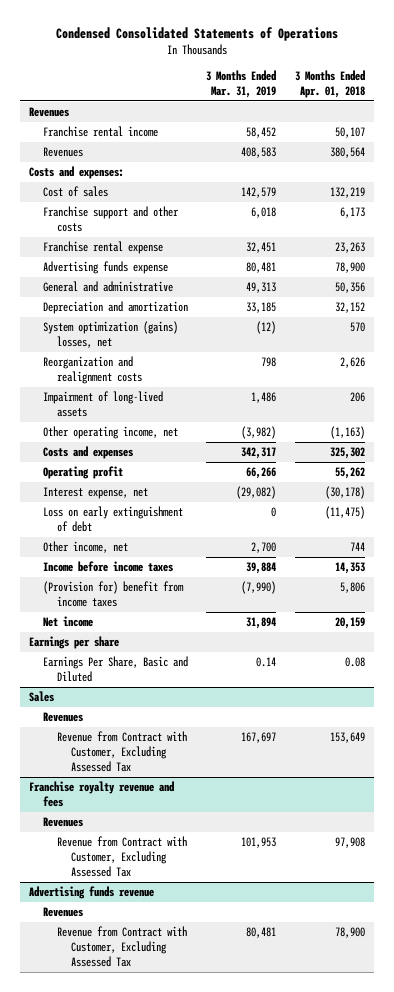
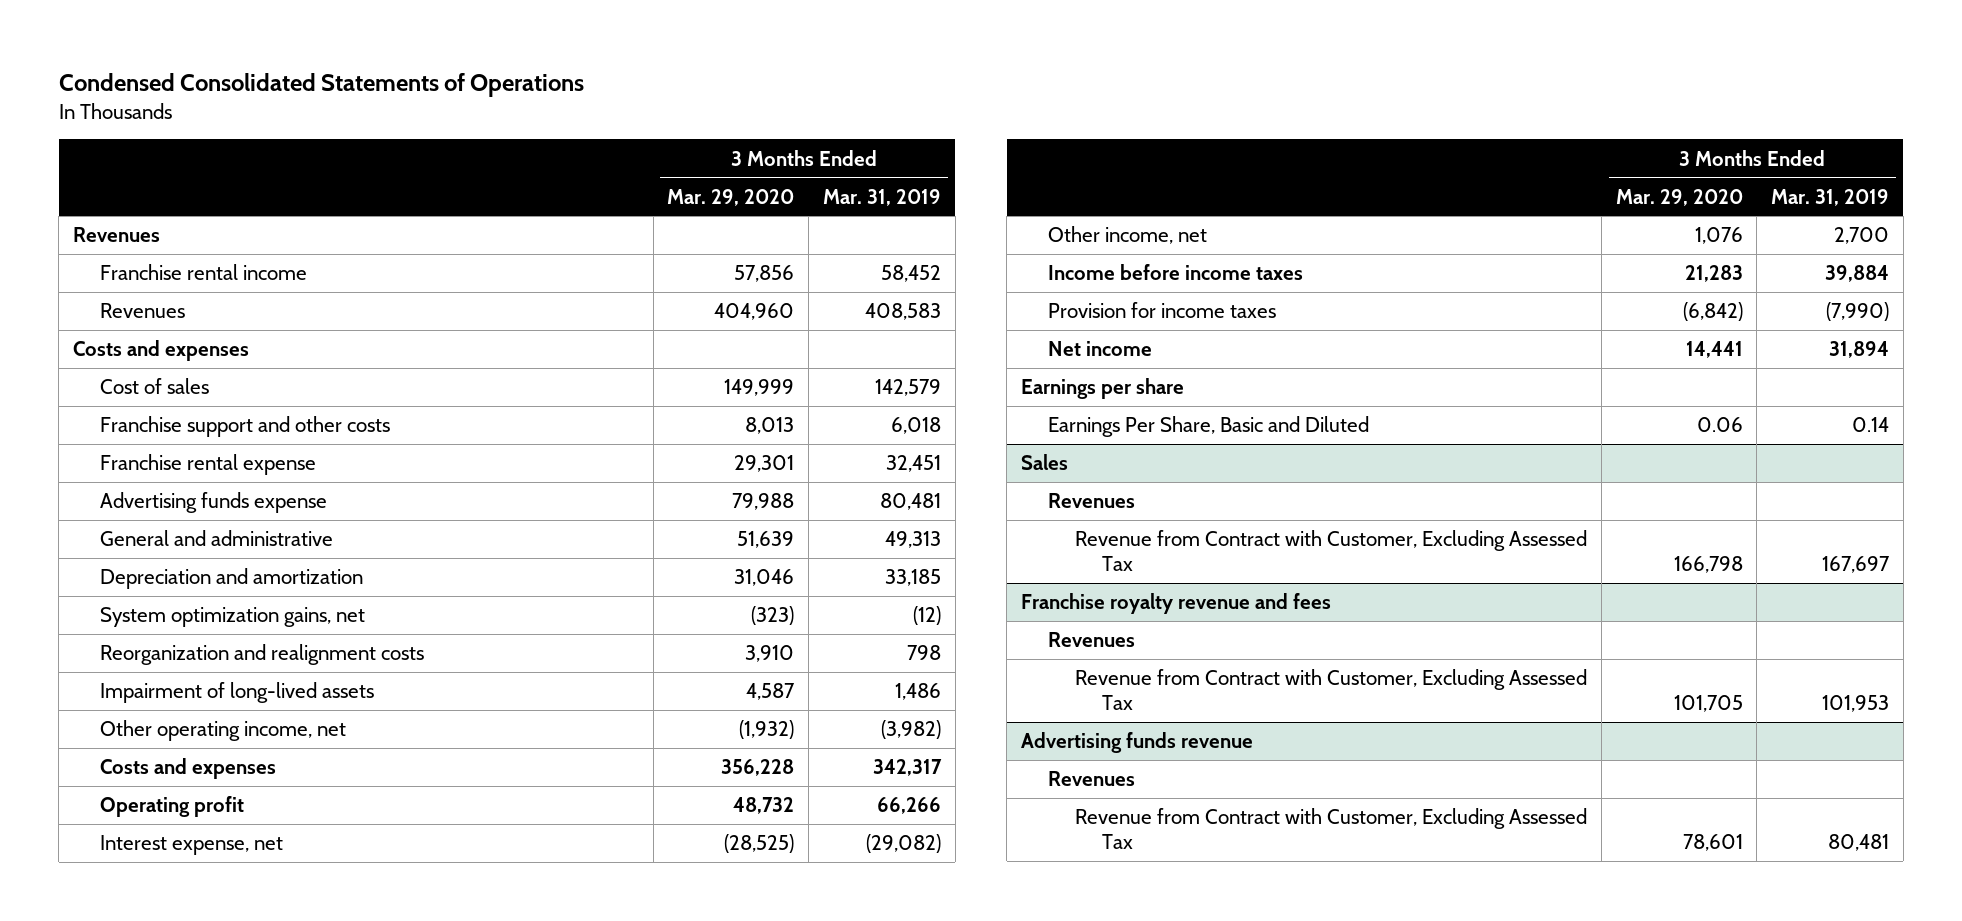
[294,69,365,98] 3 Months Ended Apr. 01, 2018 -> none
none -> [667,188,795,206] Mar. 29, 2020
[29,166,125,180] Costs and expenses: -> [72,340,249,362] Costs and expenses
[43,321,179,348] System optimization (gains) losses, net -> [99,607,365,628] System optimization gains, net
[43,506,184,532] Loss on early extinguishment of debt -> none
[43,581,185,607] (Provision for) benefit from income taxes -> [1048,302,1277,319] Provision for income taxes

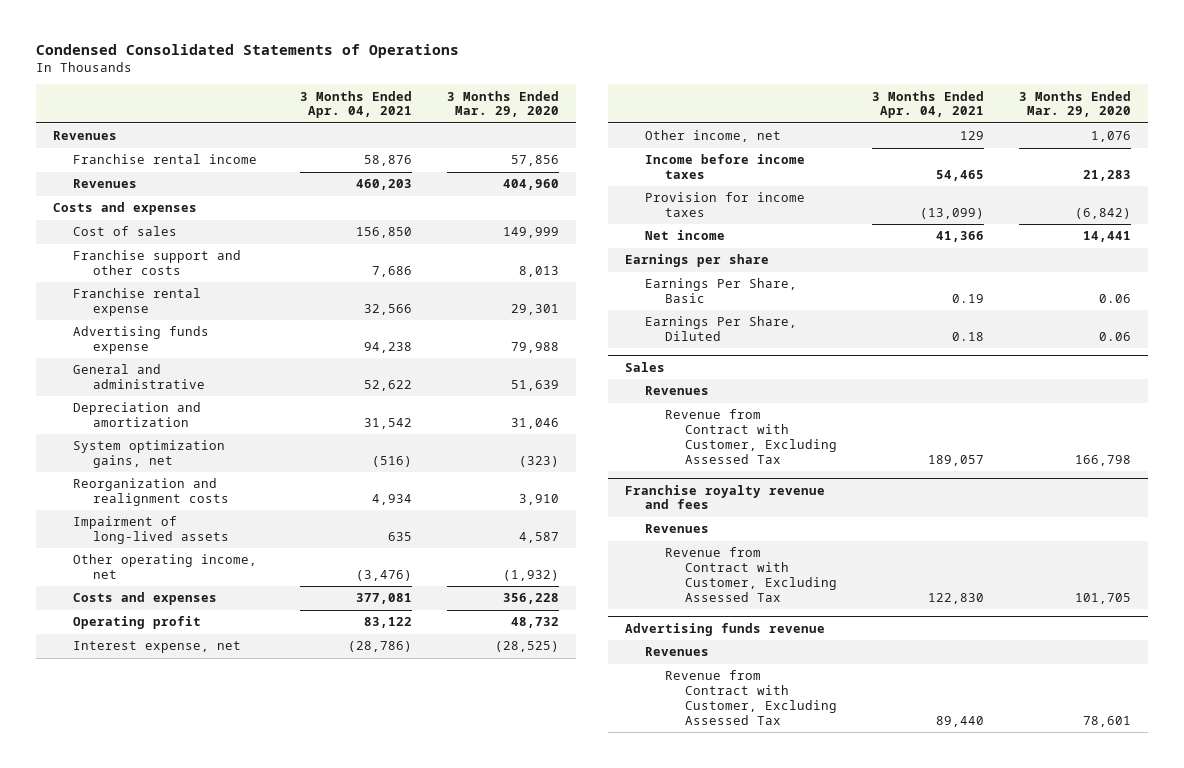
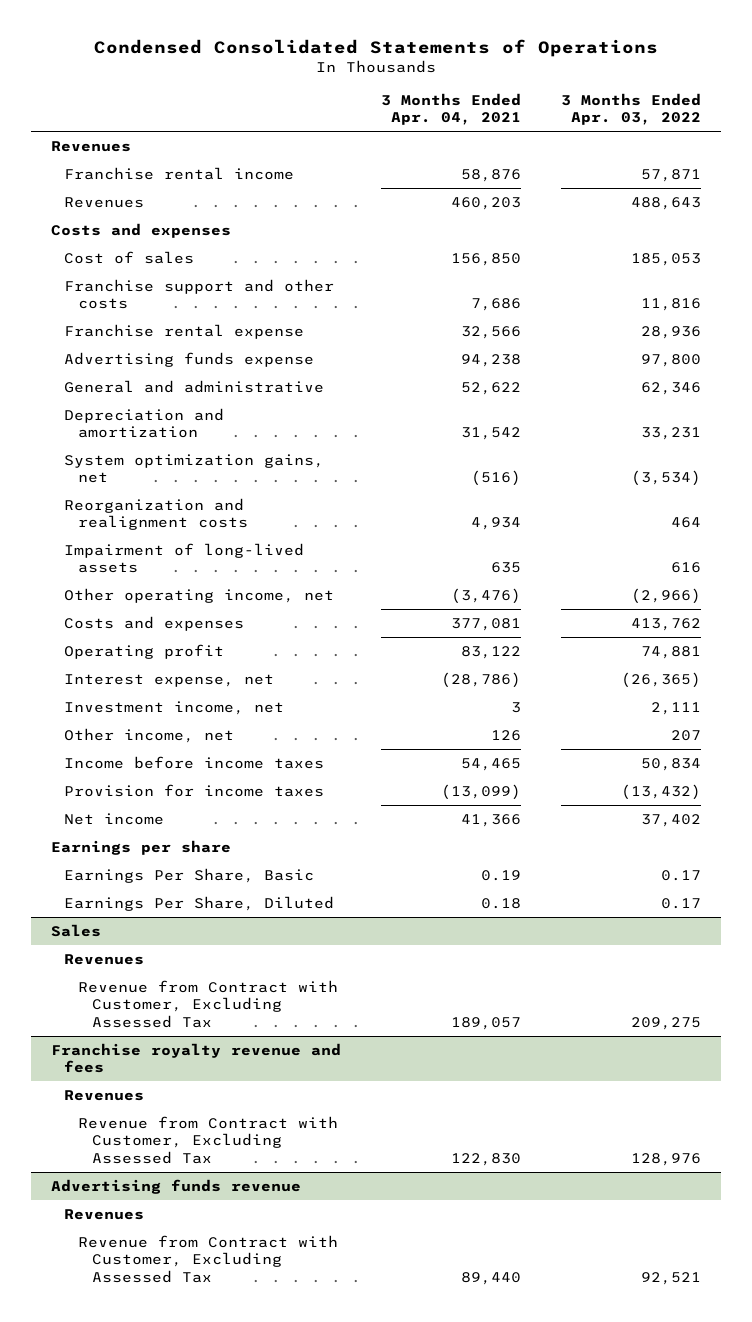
[446,90,559,118] 3 Months Ended Mar. 29, 2020 -> none
none -> [561,92,702,126] 3 Months Ended Apr. 03, 2022
none -> [64,701,285,716] Investment income, net
[959,131,984,141] 129 -> [491,730,522,742] 126

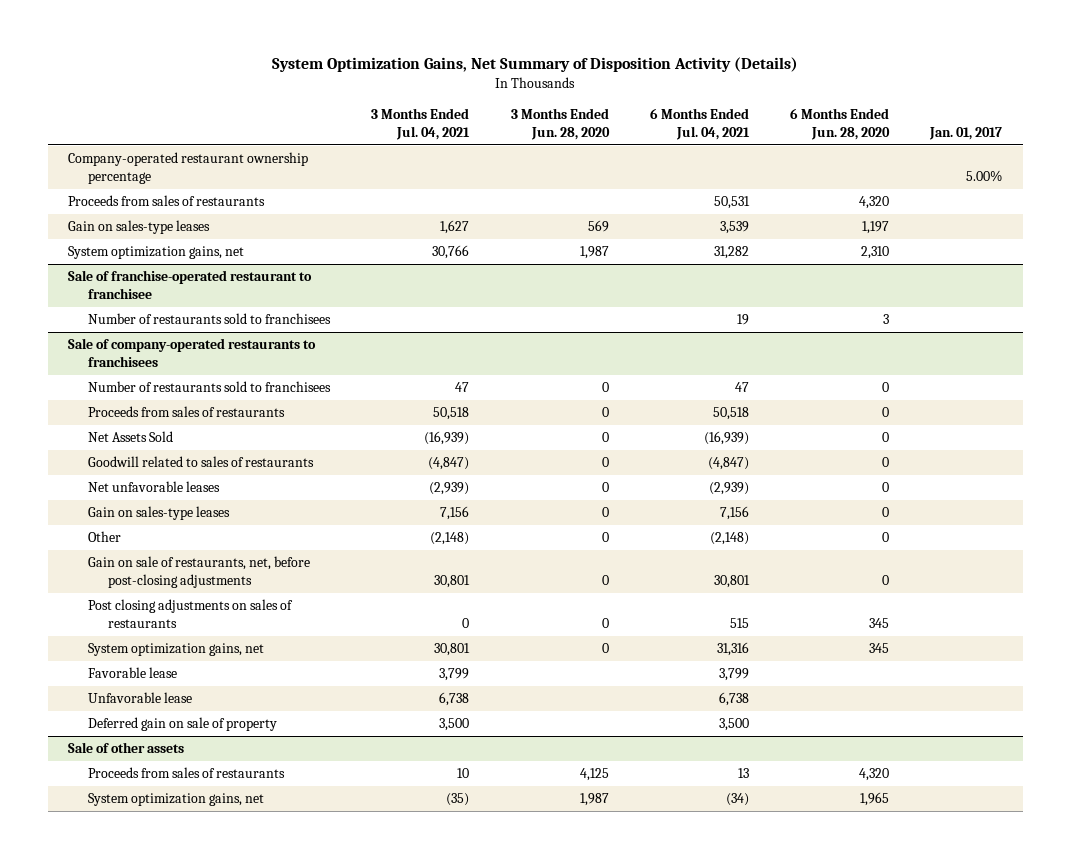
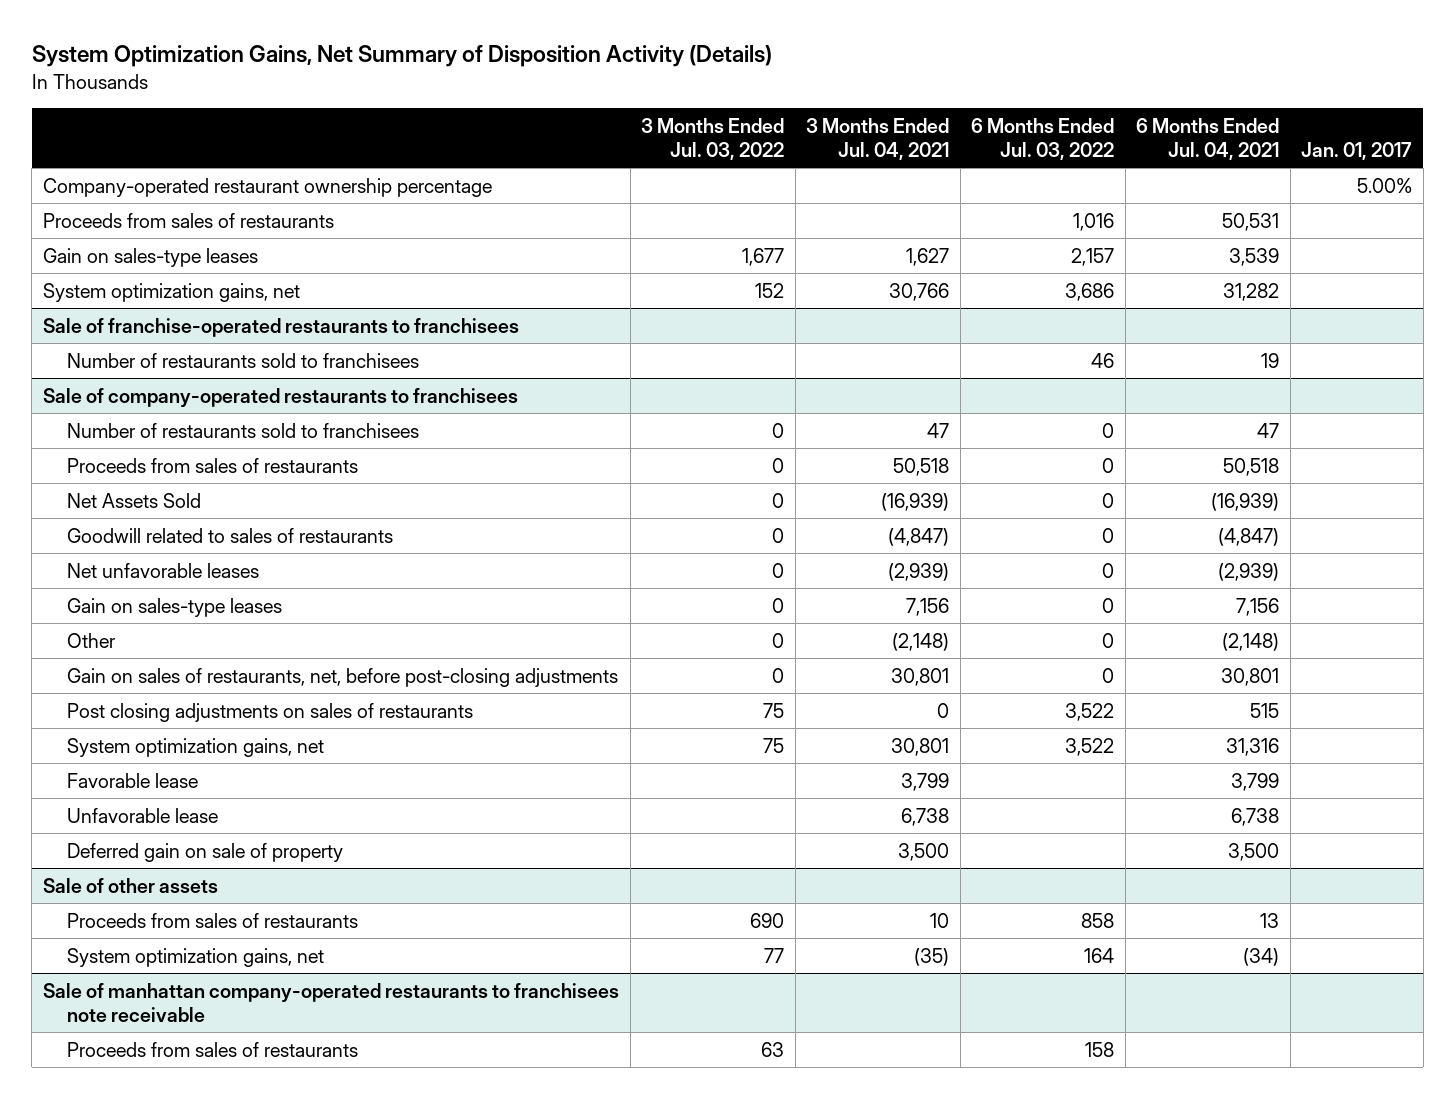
[510,108,610,141] 3 Months Ended Jun. 28, 2020 -> none
[789,108,890,141] 6 Months Ended Jun. 28, 2020 -> none
none -> [641,117,785,160] 3 Months Ended Jul. 03, 2022
none -> [971,117,1115,160] 6 Months Ended Jul. 03, 2022
[68,270,313,300] Sale of franchise-operated restaurant to franchisee -> [42,317,519,337] Sale of franchise-operated restaurants to franchisees
[88,556,311,589] Gain on sale of restaurants, net, before post-closing adjustments -> [67,667,619,687] Gain on sales of restaurants, net, before post-closing adjustments
none -> [42,982,619,1022] Sale of manhattan company-operated restaurants to franchisees note receivable
none -> [67,1041,359,1057] Proceeds from sales of restaurants

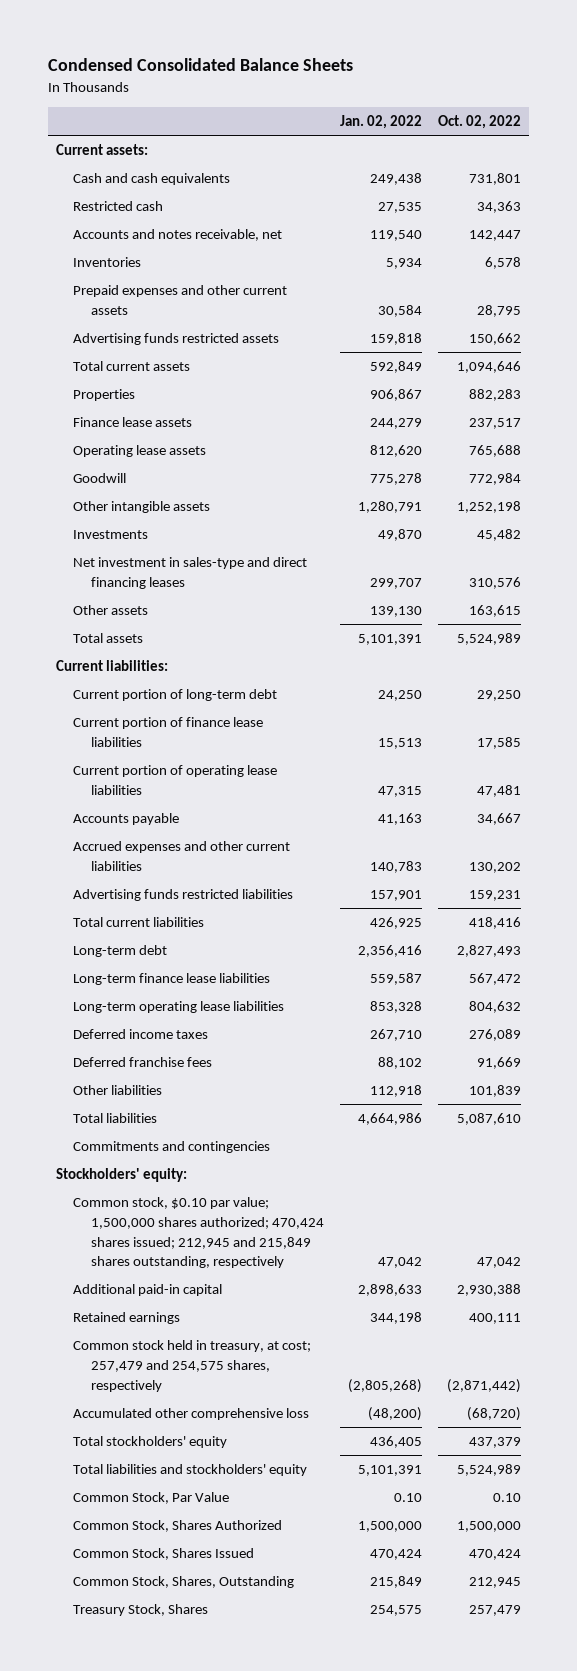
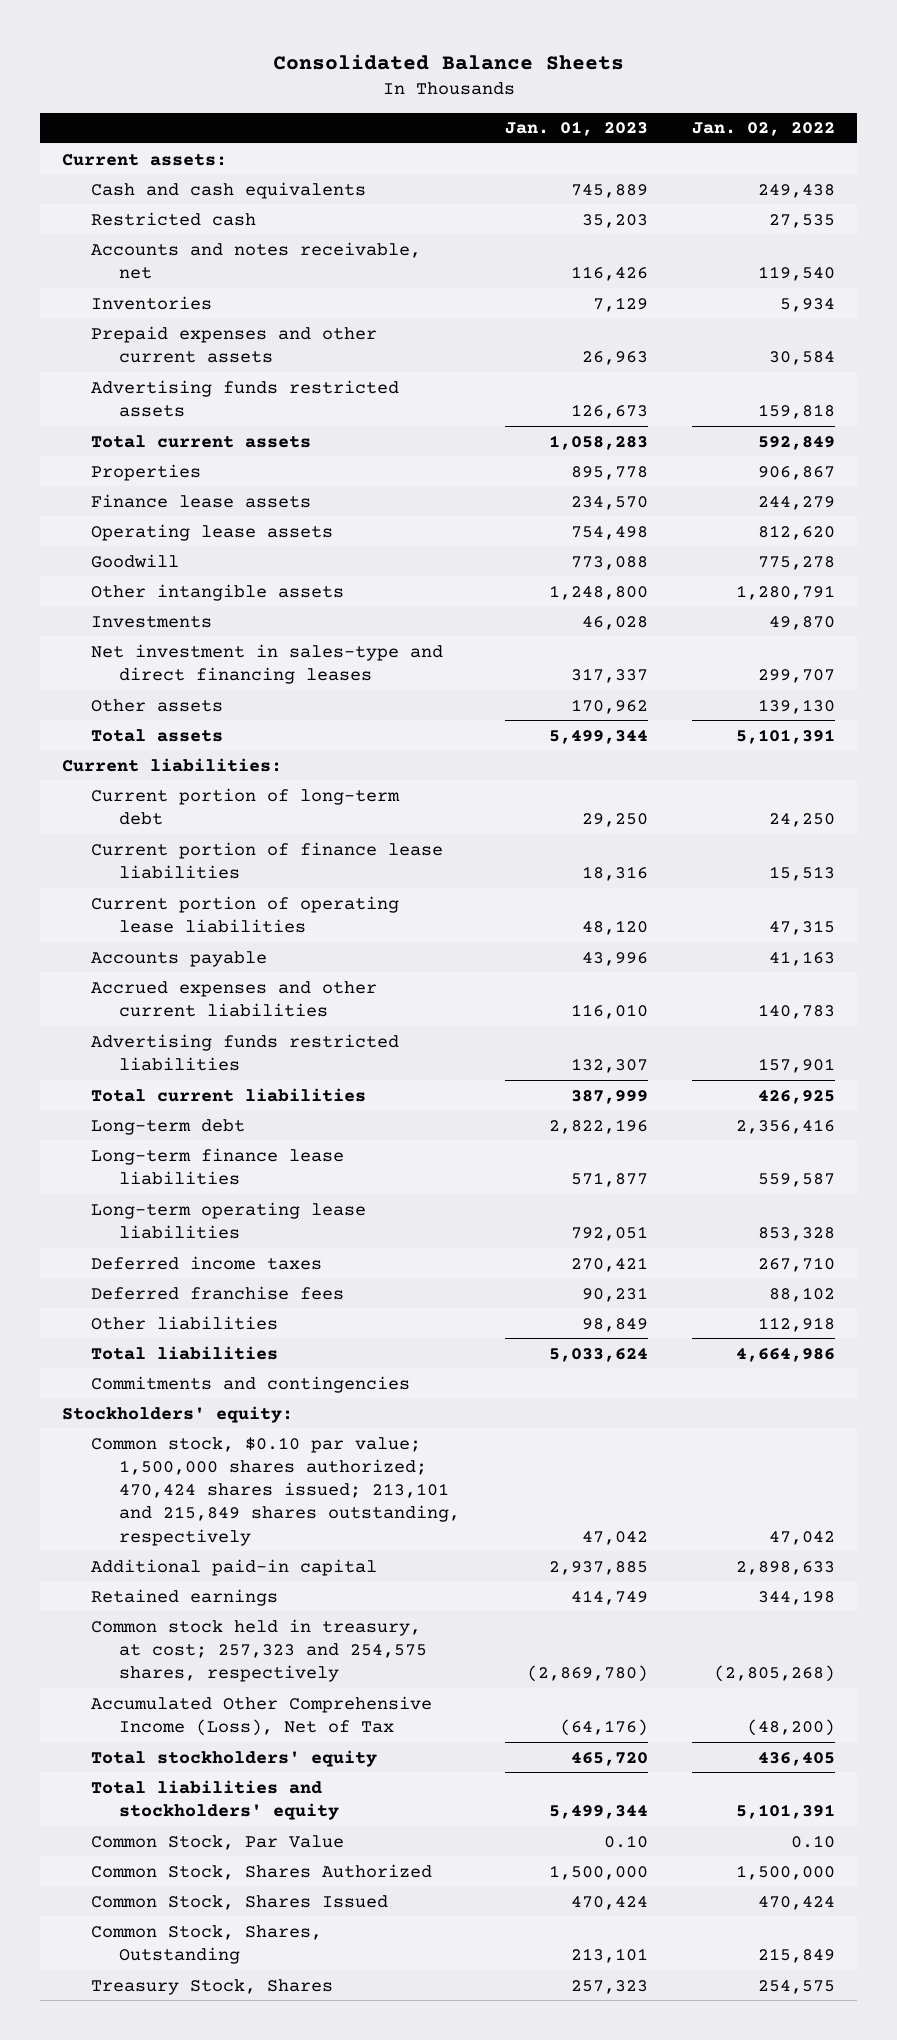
[47,58,353,72] Condensed Consolidated Balance Sheets -> [272,53,624,70] Consolidated Balance Sheets
[438,115,522,130] Oct. 02, 2022 -> none
none -> [504,121,648,137] Jan. 01, 2023
[73,1197,324,1269] Common stock, $0.10 par value; 1,500,000 shares authorized; 470,424 shares issued; 212,945 and 215,849 shares outstanding, respectively -> [90,1436,461,1546] Common stock, $0.10 par value; 1,500,000 shares authorized; 470,424 shares issued; 213,101 and 215,849 shares outstanding, respectively
[73,1340,312,1392] Common stock held in treasury, at cost; 257,479 and 254,575 shares, respectively -> [90,1618,428,1683] Common stock held in treasury, at cost; 257,323 and 254,575 shares, respectively
[73,1408,310,1421] Accumulated other comprehensive loss -> [90,1695,432,1736] Accumulated Other Comprehensive Income (Loss), Net of Tax

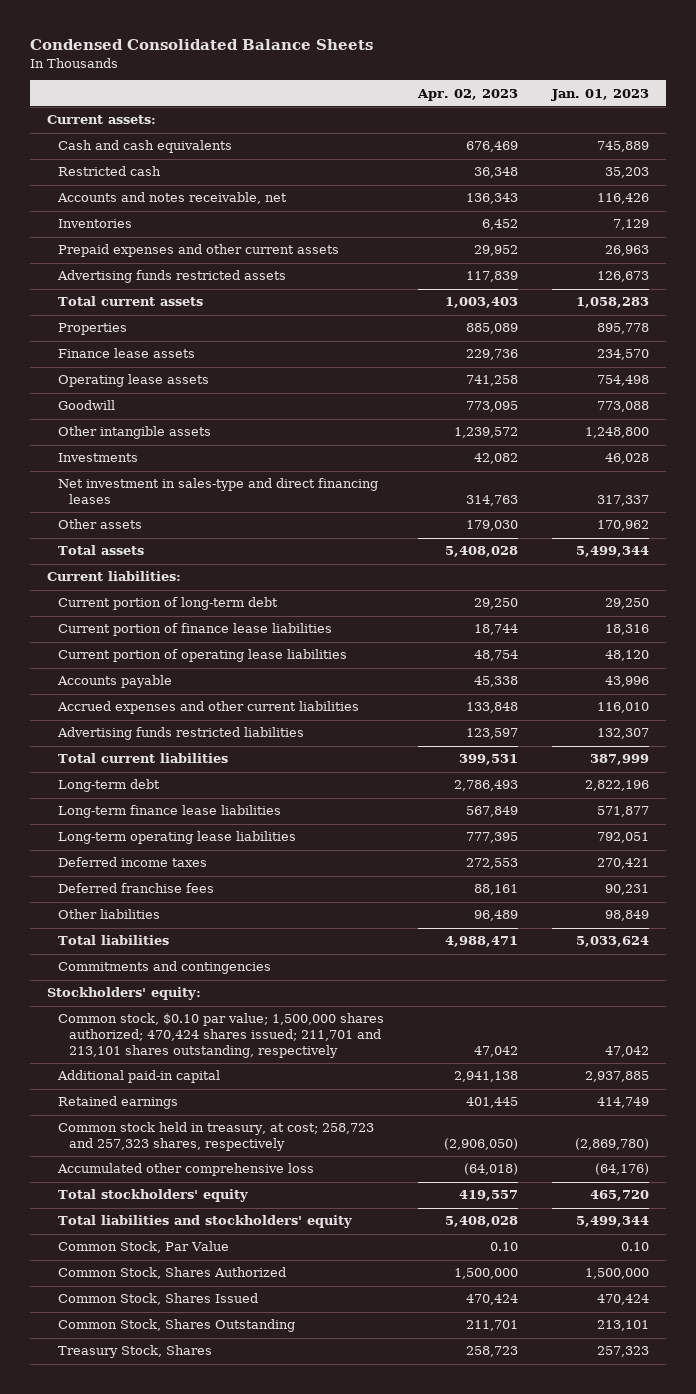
[272,53,624,70] Consolidated Balance Sheets -> [30,39,374,51] Condensed Consolidated Balance Sheets
[691,122,835,137] Jan. 02, 2022 -> none
none -> [416,88,518,101] Apr. 02, 2023
[90,1436,461,1546] Common stock, $0.10 par value; 1,500,000 shares authorized; 470,424 shares issued; 213,101 and 215,849 shares outstanding, respectively -> [58,1013,385,1058] Common stock, $0.10 par value; 1,500,000 shares authorized; 470,424 shares issued; 211,701 and 213,101 shares outstanding, respectively
[90,1618,428,1683] Common stock held in treasury, at cost; 257,323 and 254,575 shares, respectively -> [58,1122,375,1152] Common stock held in treasury, at cost; 258,723 and 257,323 shares, respectively
[90,1695,432,1736] Accumulated Other Comprehensive Income (Loss), Net of Tax -> [57,1163,315,1177] Accumulated other comprehensive loss
[90,1924,322,1964] Common Stock, Shares, Outstanding -> [58,1319,296,1333] Common Stock, Shares Outstanding

